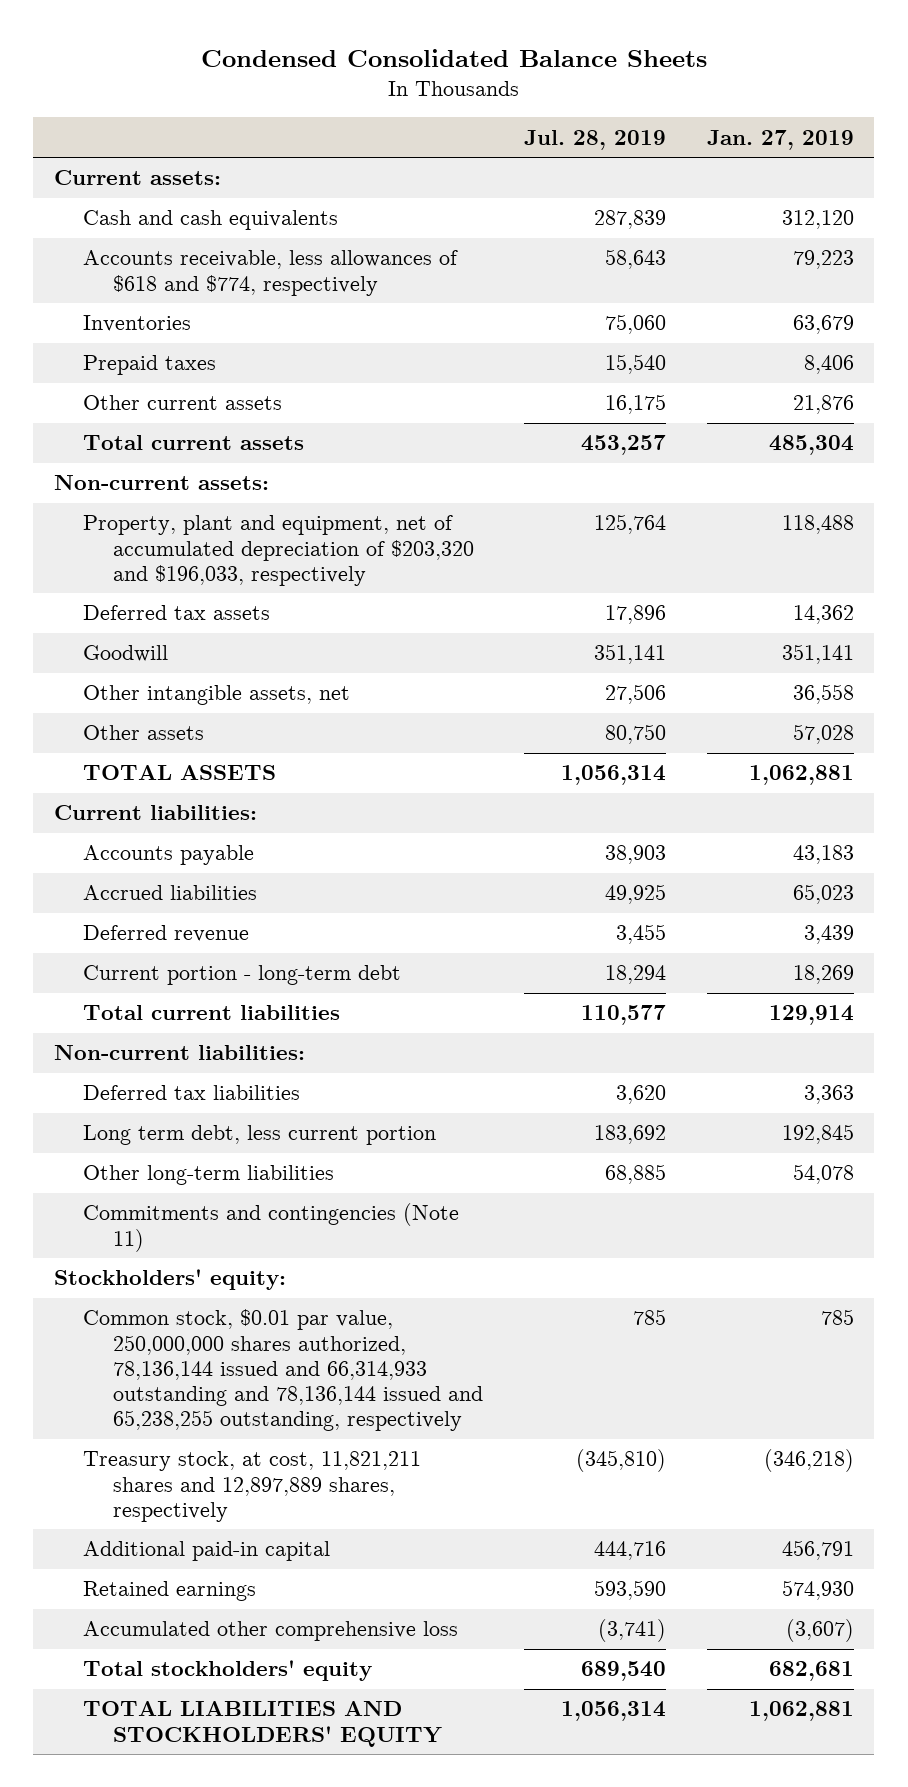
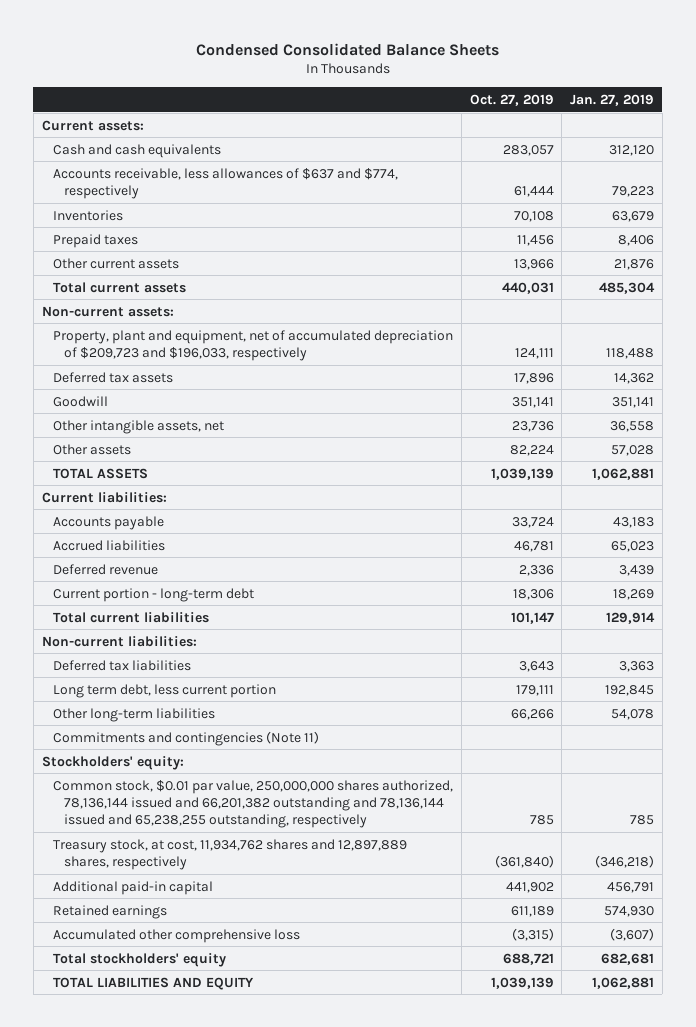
[524,129,667,150] Jul. 28, 2019 -> none
none -> [469,93,554,106] Oct. 27, 2019
[83,250,459,296] Accounts receivable, less allowances of $618 and $774, respectively -> [53,167,399,199] Accounts receivable, less allowances of $637 and $774, respectively
[83,515,475,586] Property, plant and equipment, net of accumulated depreciation of $203,320 and $196,033, respectively -> [53,329,454,361] Property, plant and equipment, net of accumulated depreciation of $209,723 and $196,033, respectively
[83,1309,484,1432] Common stock, $0.01 par value, 250,000,000 shares authorized, 78,136,144 issued and 66,314,933 outstanding and 78,136,144 issued and 65,238,255 outstanding, respectively -> [53,779,454,829] Common stock, $0.01 par value, 250,000,000 shares authorized, 78,136,144 issued and 66,201,382 outstanding and 78,136,144 issued and 65,238,255 outstanding, respectively
[83,1451,422,1522] Treasury stock, at cost, 11,821,211 shares and 12,897,889 shares, respectively -> [53,838,408,870] Treasury stock, at cost, 11,934,762 shares and 12,897,889 shares, respectively
[83,1701,443,1747] TOTAL LIABILITIES AND STOCKHOLDERS' EQUITY -> [53,976,255,990] TOTAL LIABILITIES AND EQUITY

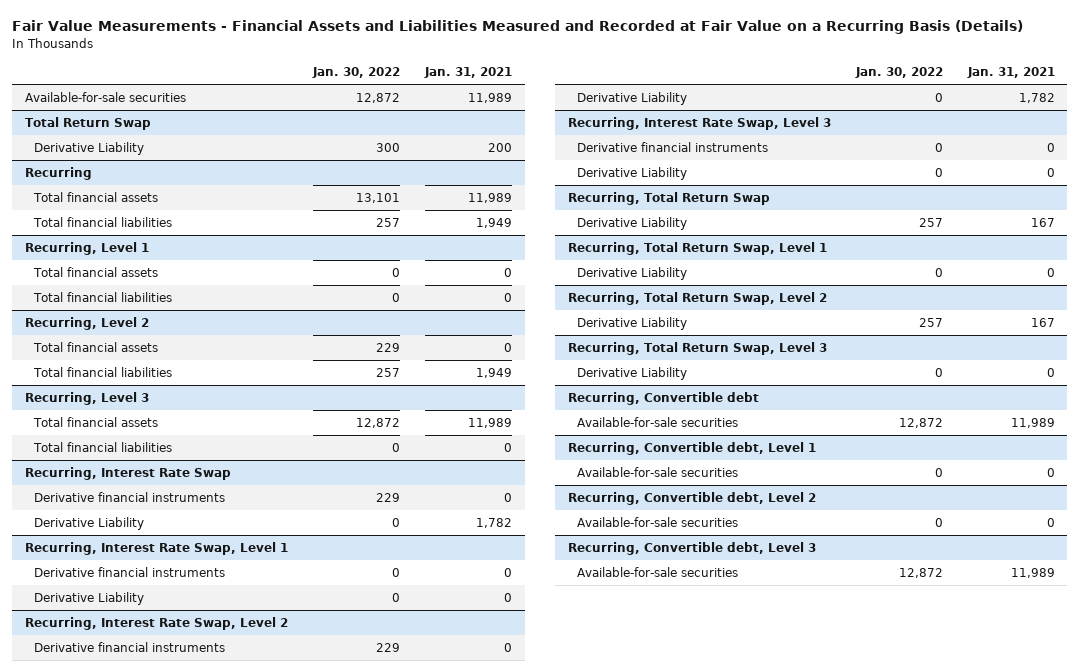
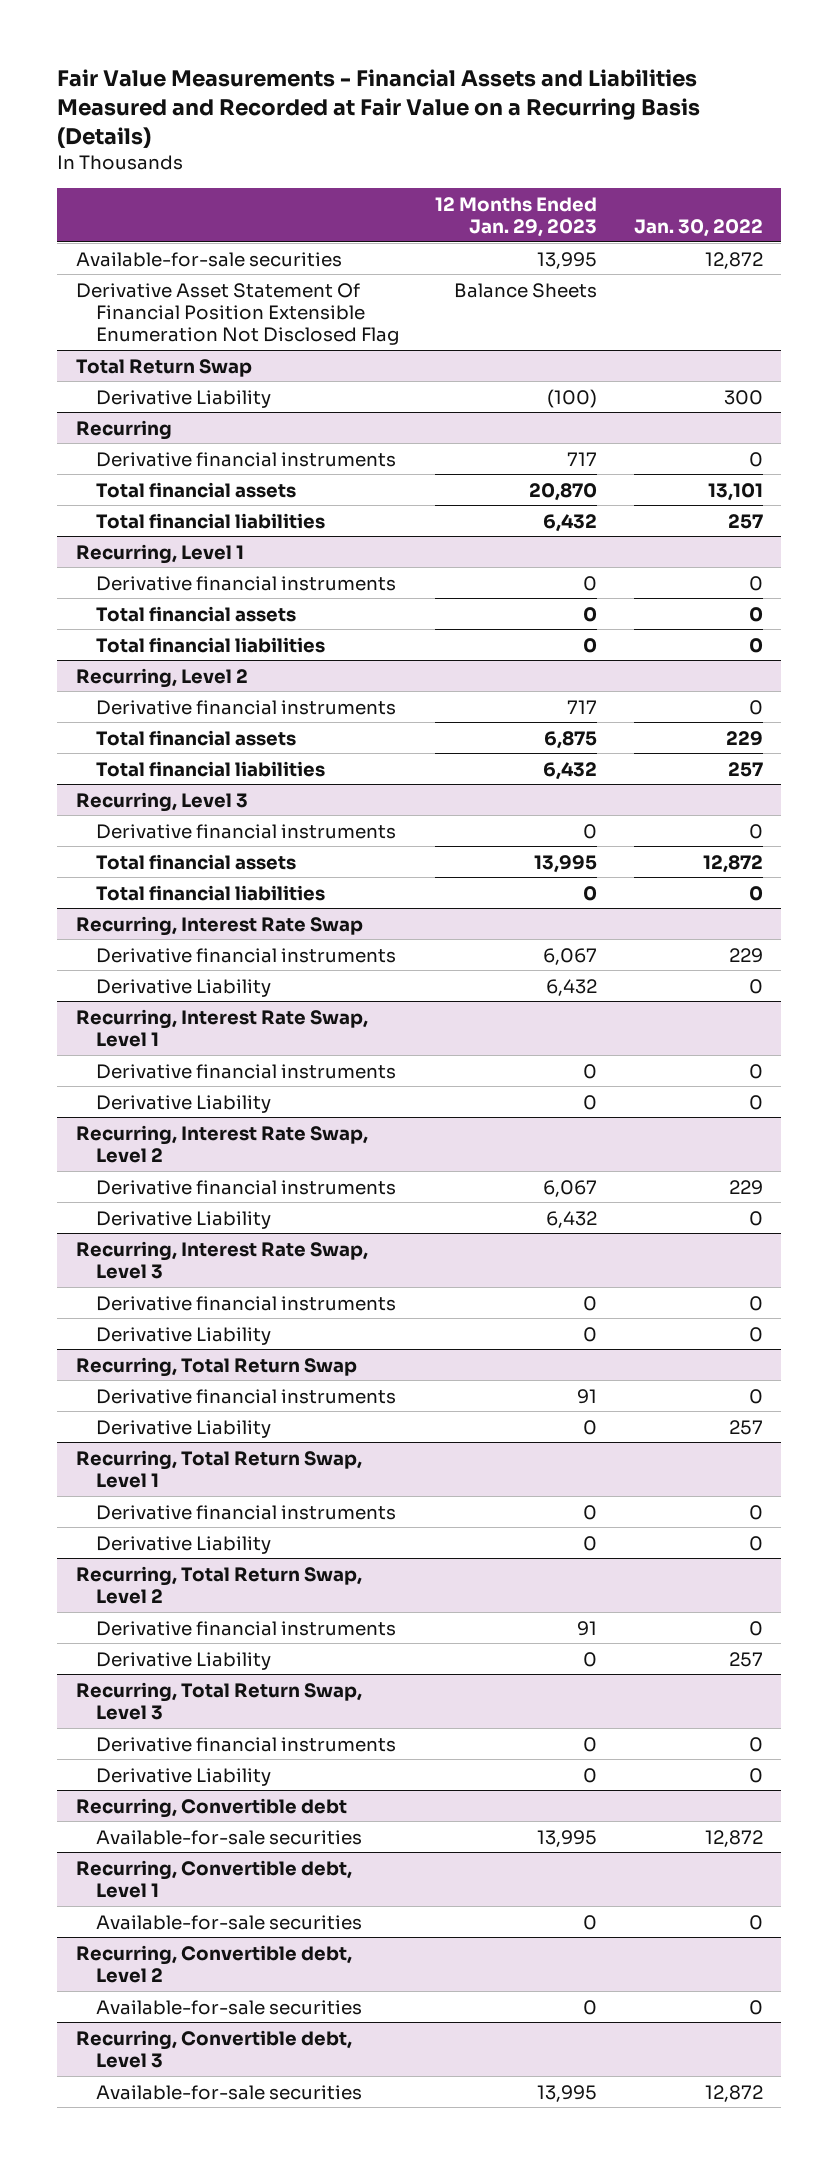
[424,67,513,79] Jan. 31, 2021 -> none
none -> [435,196,598,237] 12 Months Ended Jan. 29, 2023
none -> [75,282,399,346] Derivative Asset Statement Of Financial Position Extensible Enumeration Not Disclosed Flag
none -> [95,451,396,467] Derivative financial instruments
none -> [95,575,396,591] Derivative financial instruments
none -> [95,699,396,715] Derivative financial instruments
none -> [95,823,396,839] Derivative financial instruments
none -> [95,1388,396,1404] Derivative financial instruments
none -> [95,1504,396,1520] Derivative financial instruments
none -> [95,1620,396,1636] Derivative financial instruments
none -> [95,1736,396,1752] Derivative financial instruments

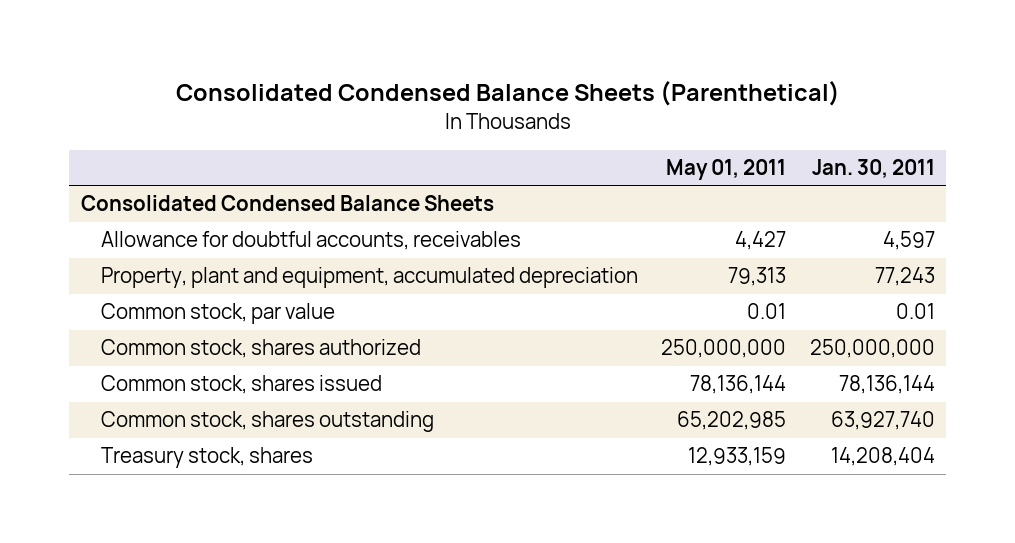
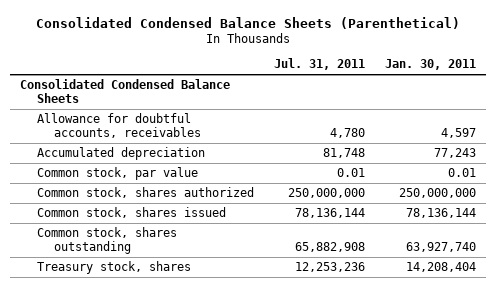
[666,158,787,180] May 01, 2011 -> none
none -> [274,58,366,71] Jul. 31, 2011
[101,267,639,289] Property, plant and equipment, accumulated depreciation -> [37,147,206,161] Accumulated depreciation

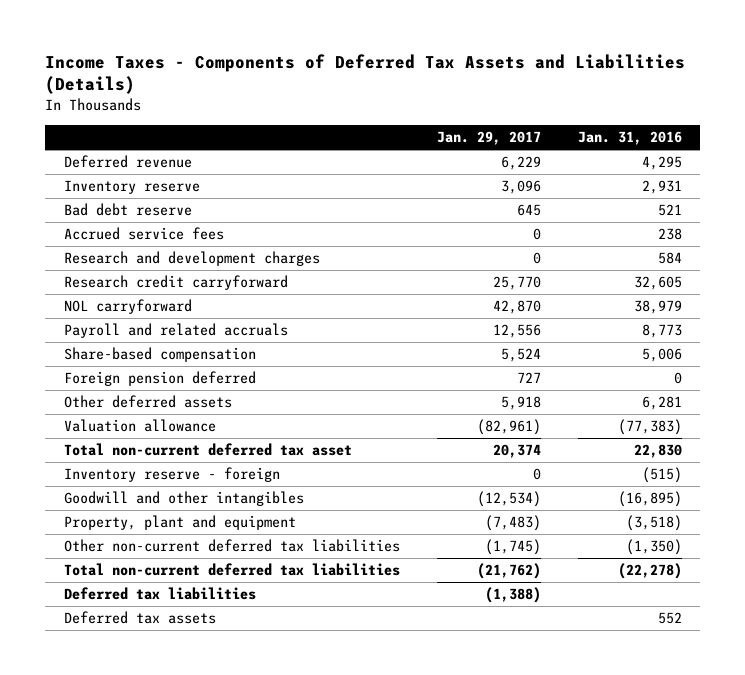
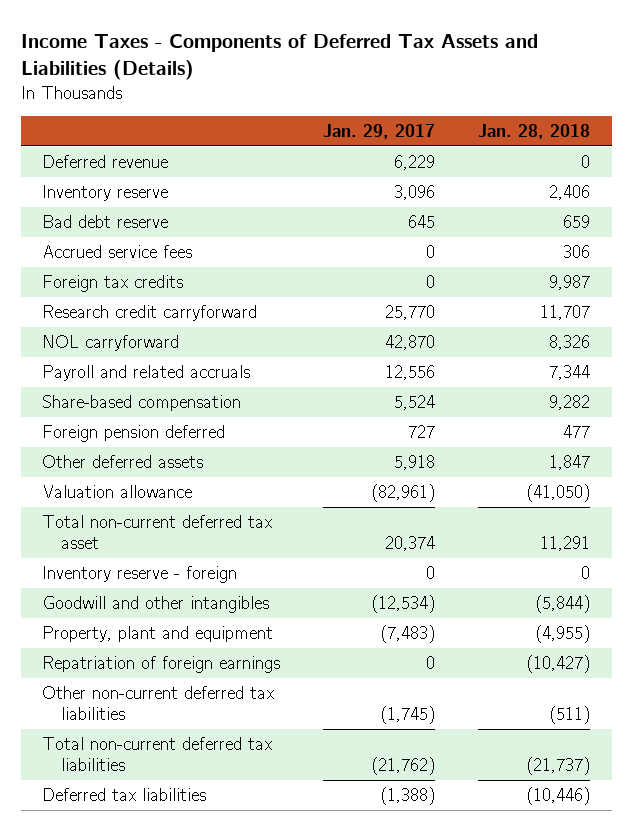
[577,131,682,146] Jan. 31, 2016 -> none
none -> [478,123,591,139] Jan. 28, 2018
[63,251,320,267] Research and development charges -> none
none -> [42,274,184,292] Foreign tax credits
none -> [42,655,281,673] Repatriation of foreign earnings
[63,611,216,625] Deferred tax assets -> none

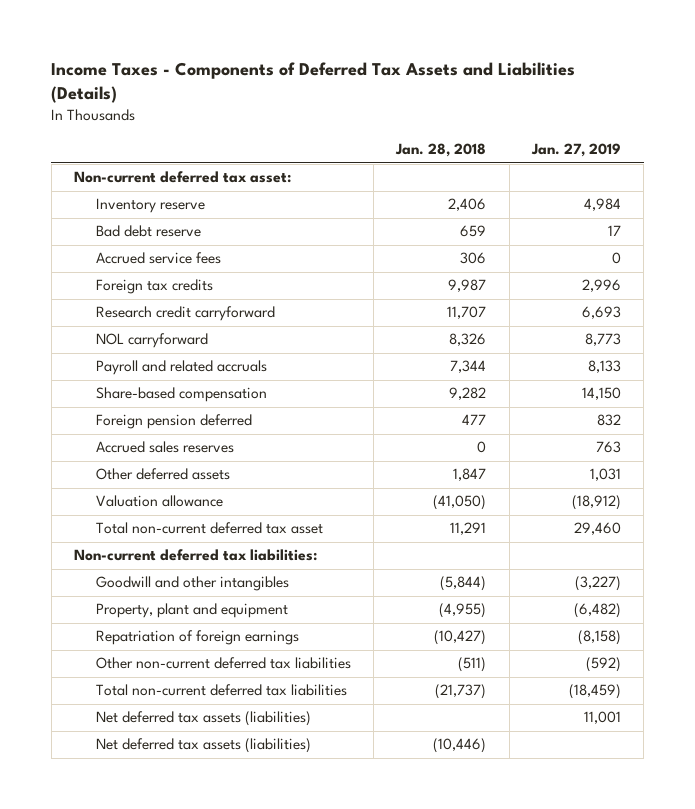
[323,123,436,139] Jan. 29, 2017 -> none
none -> [531,143,622,158] Jan. 27, 2019
[42,154,169,168] Deferred revenue -> none
none -> [73,171,291,184] Non-current deferred tax asset:
none -> [95,441,234,454] Accrued sales reserves
[42,565,238,583] Inventory reserve - foreign -> none
none -> [73,549,317,562] Non-current deferred tax liabilities:
none -> [95,711,311,727] Net deferred tax assets (liabilities)
[42,787,207,801] Deferred tax liabilities -> [95,738,311,754] Net deferred tax assets (liabilities)

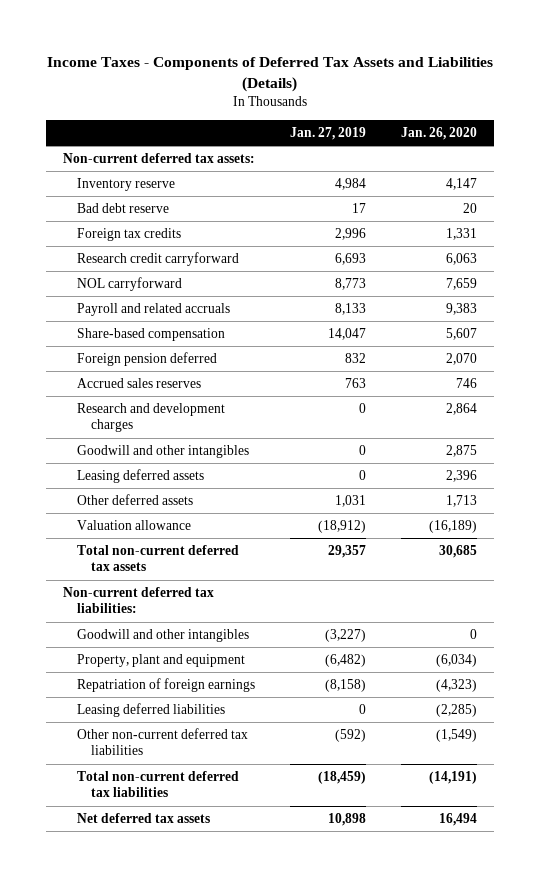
[395,143,487,158] Jan. 28, 2018 -> none
none -> [400,127,477,141] Jan. 26, 2020
[73,171,291,184] Non-current deferred tax asset: -> [62,153,255,164] Non-current deferred tax assets:
[95,252,221,265] Accrued service fees -> none
[582,387,622,401] 14,150 -> [327,328,366,341] 14,047
none -> [77,403,226,433] Research and development charges
none -> [77,445,250,459] Goodwill and other intangibles
none -> [77,469,205,484] Leasing deferred assets
[95,522,323,535] Total non-current deferred tax asset -> [77,545,240,572] Total non-current deferred tax assets
[574,522,622,536] 29,460 -> [327,545,366,559] 29,357
none -> [77,703,226,718] Leasing deferred liabilities
[95,738,311,754] Net deferred tax assets (liabilities) -> none
[95,711,311,727] Net deferred tax assets (liabilities) -> [77,813,211,824] Net deferred tax assets
[584,711,622,725] 11,001 -> [327,813,366,827] 10,898

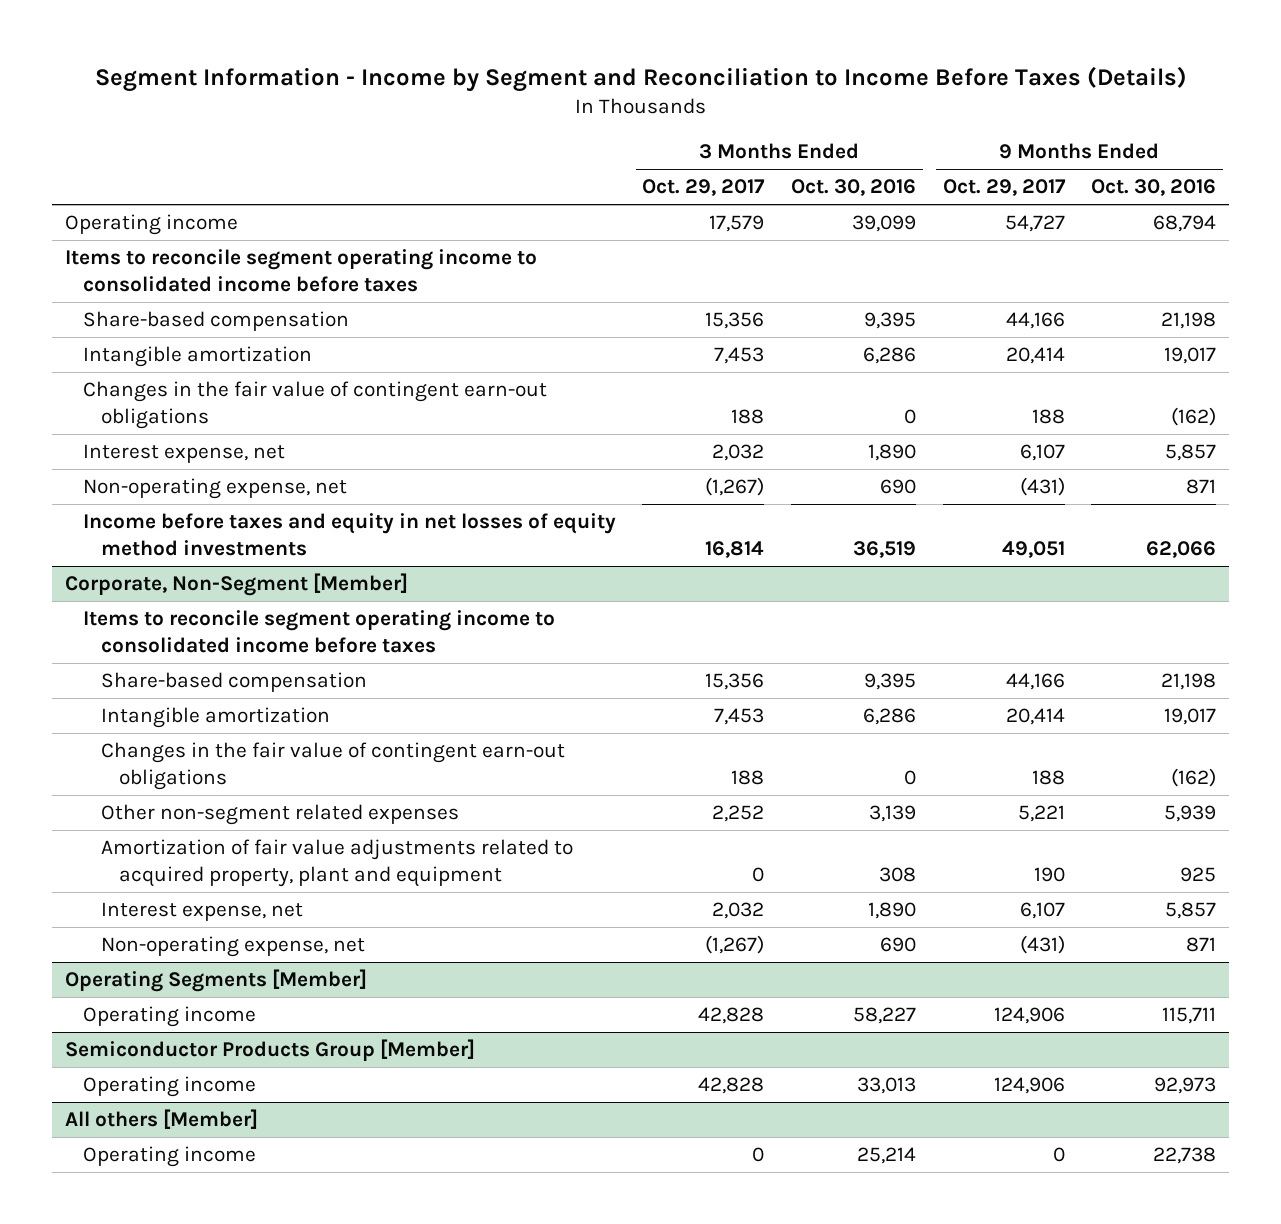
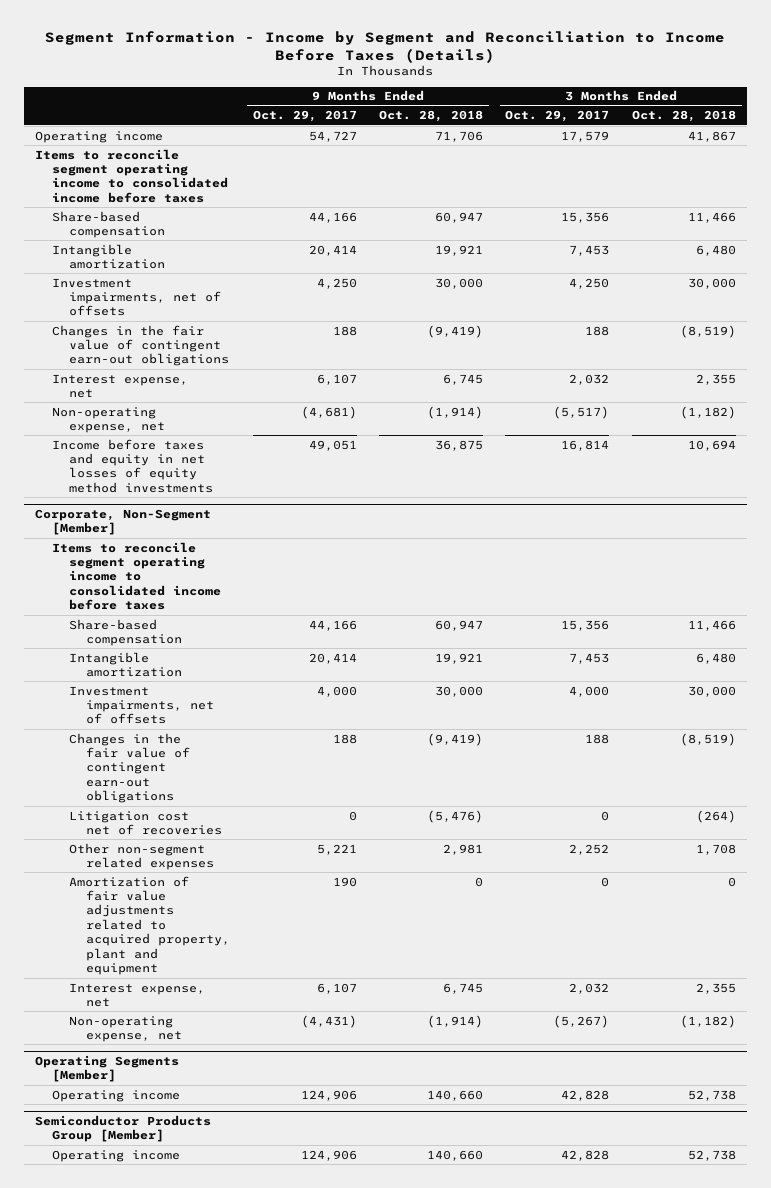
[791,179,917,197] Oct. 30, 2016 -> none
[1091,179,1217,197] Oct. 30, 2016 -> none
none -> [378,110,483,123] Oct. 28, 2018
none -> [631,110,736,123] Oct. 28, 2018
none -> [51,277,221,317] Investment impairments, net of offsets
[705,477,765,497] (1,267) -> [553,405,610,419] (5,517)
[1019,477,1065,497] (431) -> [300,405,357,419] (4,681)
none -> [68,685,215,725] Investment impairments, net of offsets
none -> [68,810,223,835] Litigation cost net of recoveries
[705,935,765,955] (1,267) -> [553,1014,610,1028] (5,267)
[1019,935,1065,955] (431) -> [300,1014,357,1028] (4,431)
[65,1109,259,1130] All others [Member] -> none
[82,1146,256,1168] Operating income -> none

